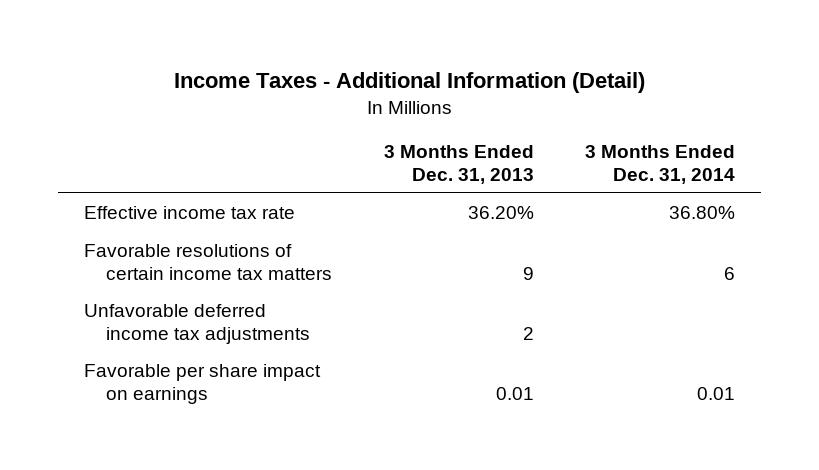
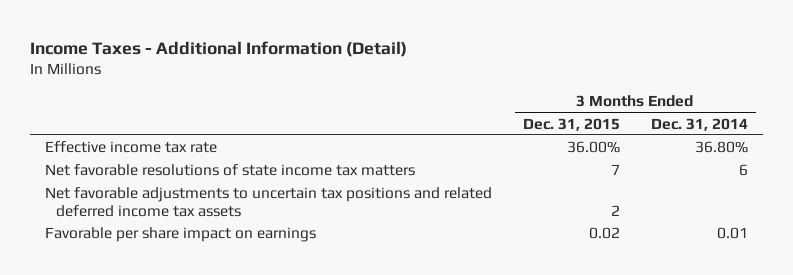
[383,145,534,184] 3 Months Ended Dec. 31, 2013 -> none
none -> [523,117,621,131] Dec. 31, 2015
[84,304,311,344] Unfavorable deferred income tax adjustments -> none
[84,244,333,280] Favorable resolutions of certain income tax matters -> [45,164,416,177] Net favorable resolutions of state income tax matters
none -> [45,187,493,218] Net favorable adjustments to uncertain tax positions and related deferred income tax assets

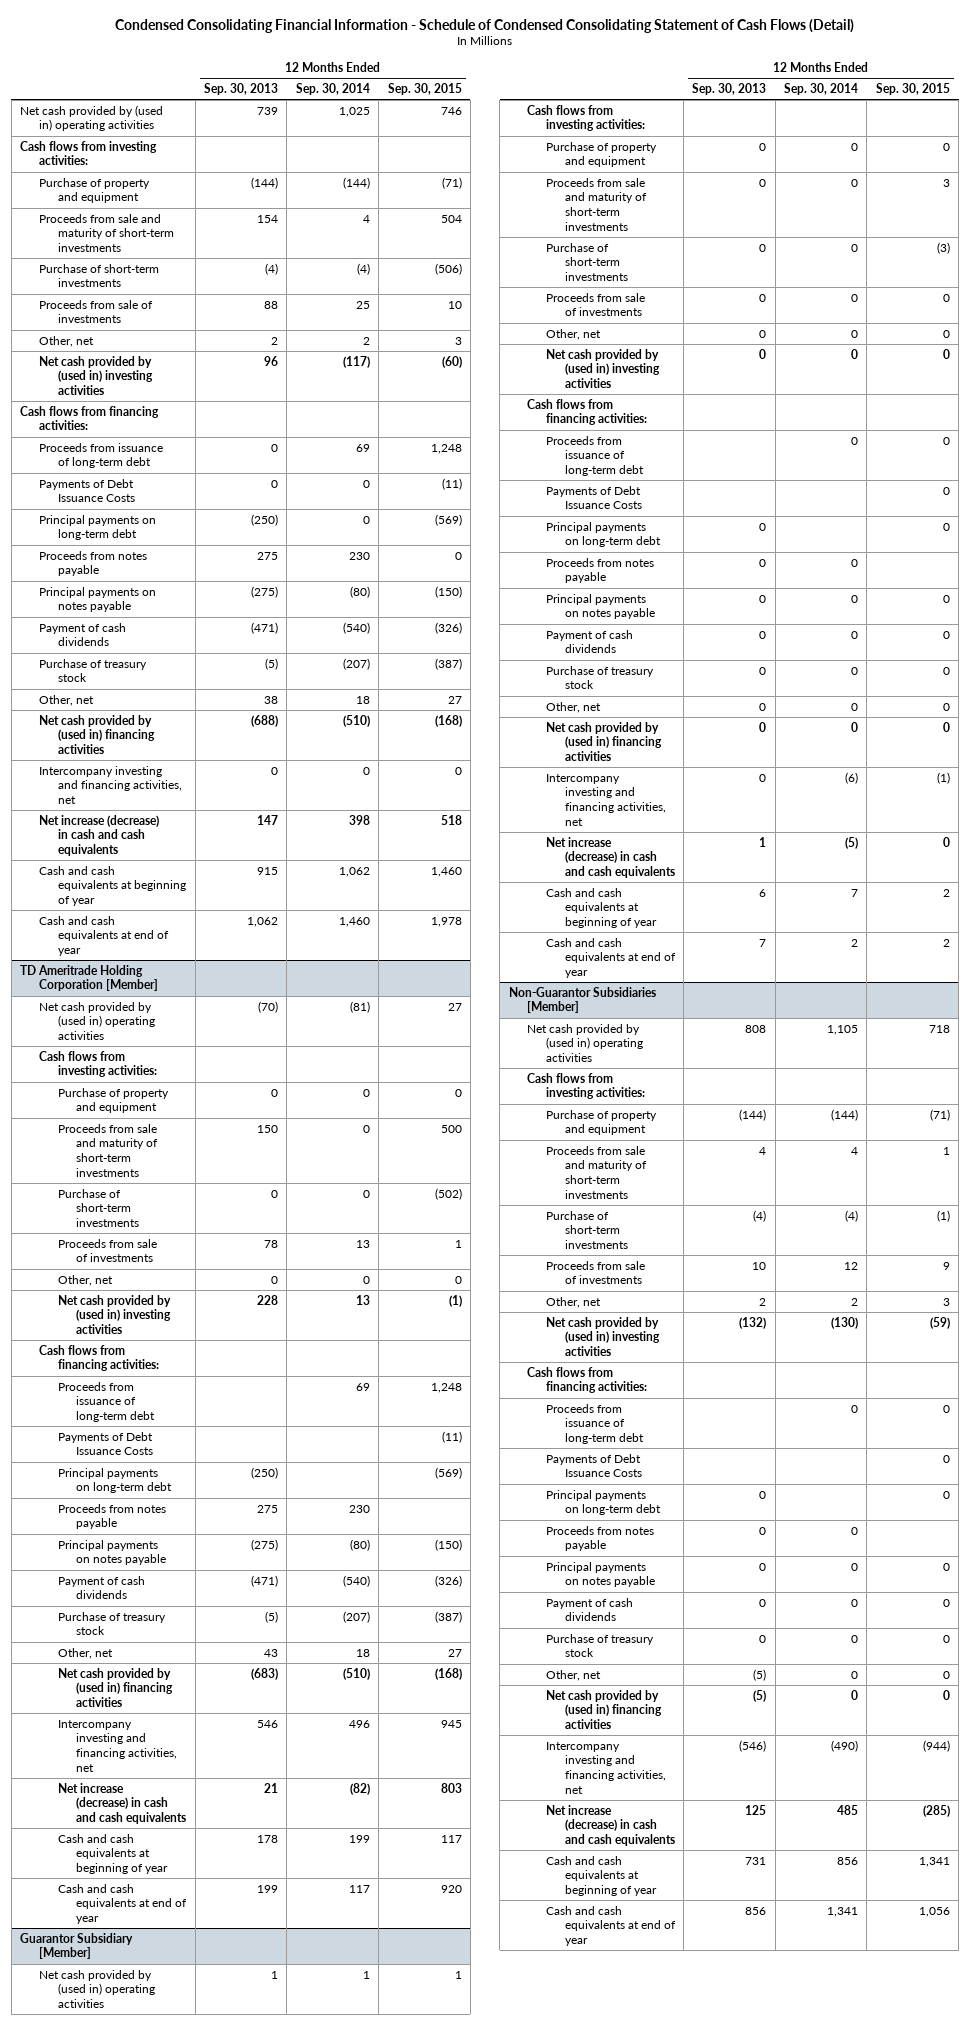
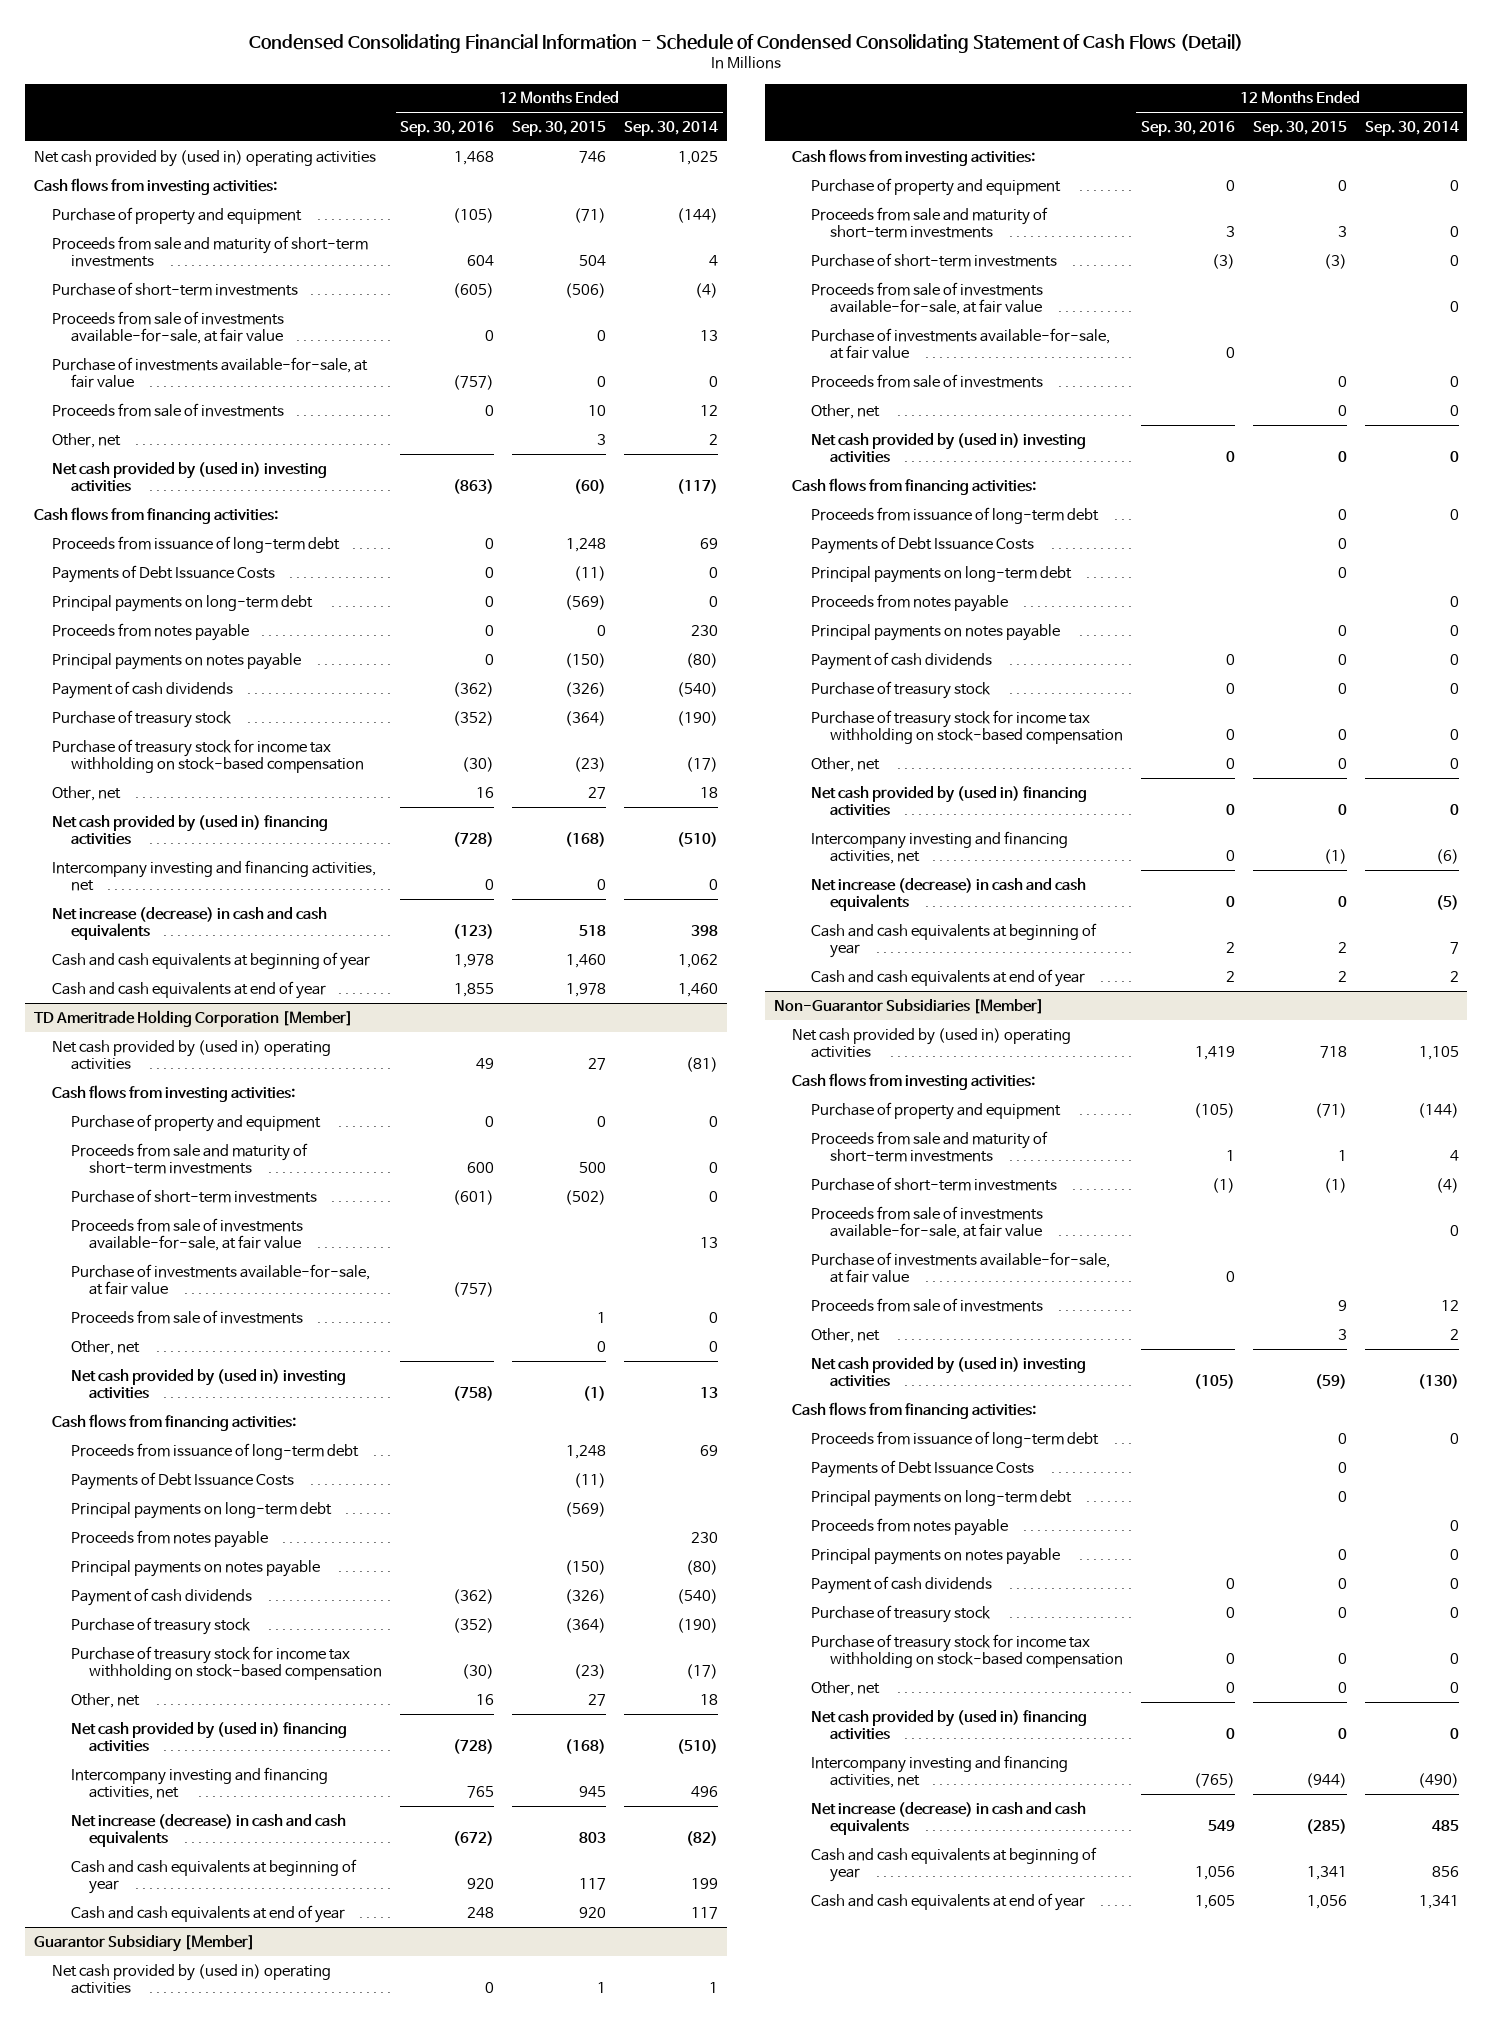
[204,82,279,95] Sep. 30, 2013 -> none
none -> [400,120,495,136] Sep. 30, 2016
none -> [52,310,285,345] Proceeds from sale of investments available-for-sale, at fair value
none -> [52,356,369,389] Purchase of investments available-for-sale, at fair value
[355,300,370,309] 25 -> [700,404,719,416] 12
[342,657,370,670] (207) -> [677,710,719,726] (190)
[434,657,462,670] (387) -> [565,710,607,726] (364)
none -> [52,738,364,774] Purchase of treasury stock for income tax withholding on stock-based compensation
none -> [70,1217,303,1252] Proceeds from sale of investments available-for-sale, at fair value
none -> [70,1263,370,1296] Purchase of investments available-for-sale, at fair value
[355,1239,370,1248] 13 -> [709,1311,719,1323] 0
[342,1610,370,1623] (207) -> [677,1617,719,1633] (190)
[434,1610,462,1623] (387) -> [565,1617,607,1633] (364)
none -> [70,1645,383,1681] Purchase of treasury stock for income tax withholding on stock-based compensation
none -> [811,281,1044,316] Proceeds from sale of investments available-for-sale, at fair value
none -> [811,327,1111,360] Purchase of investments available-for-sale, at fair value
none -> [811,709,1123,745] Purchase of treasury stock for income tax withholding on stock-based compensation
none -> [811,1205,1044,1240] Proceeds from sale of investments available-for-sale, at fair value
none -> [811,1251,1111,1284] Purchase of investments available-for-sale, at fair value
none -> [811,1633,1123,1669] Purchase of treasury stock for income tax withholding on stock-based compensation

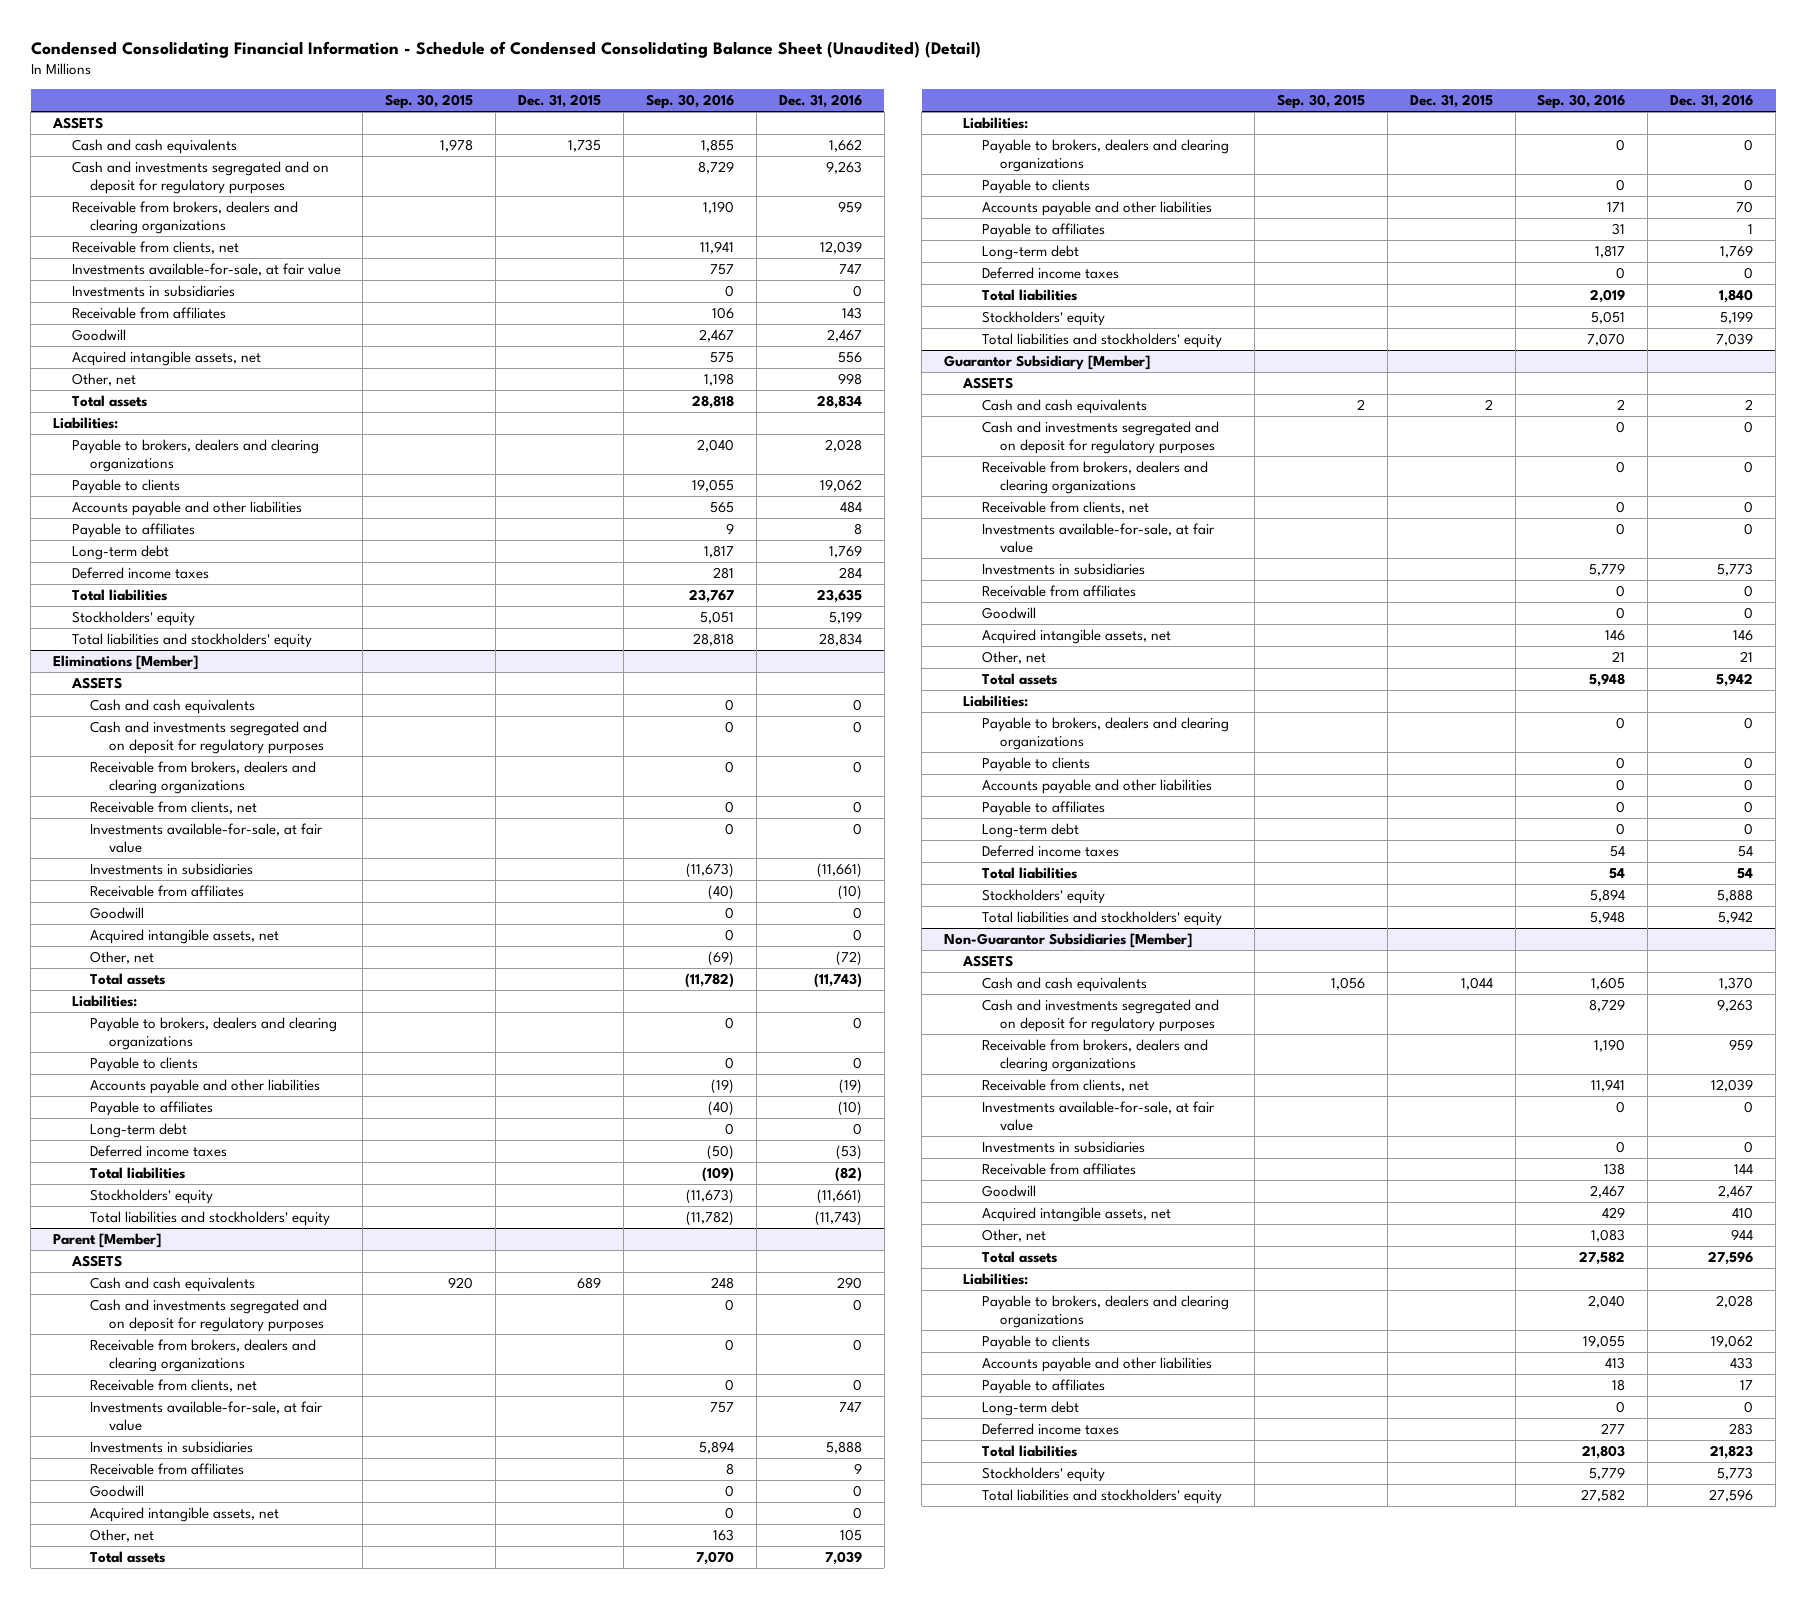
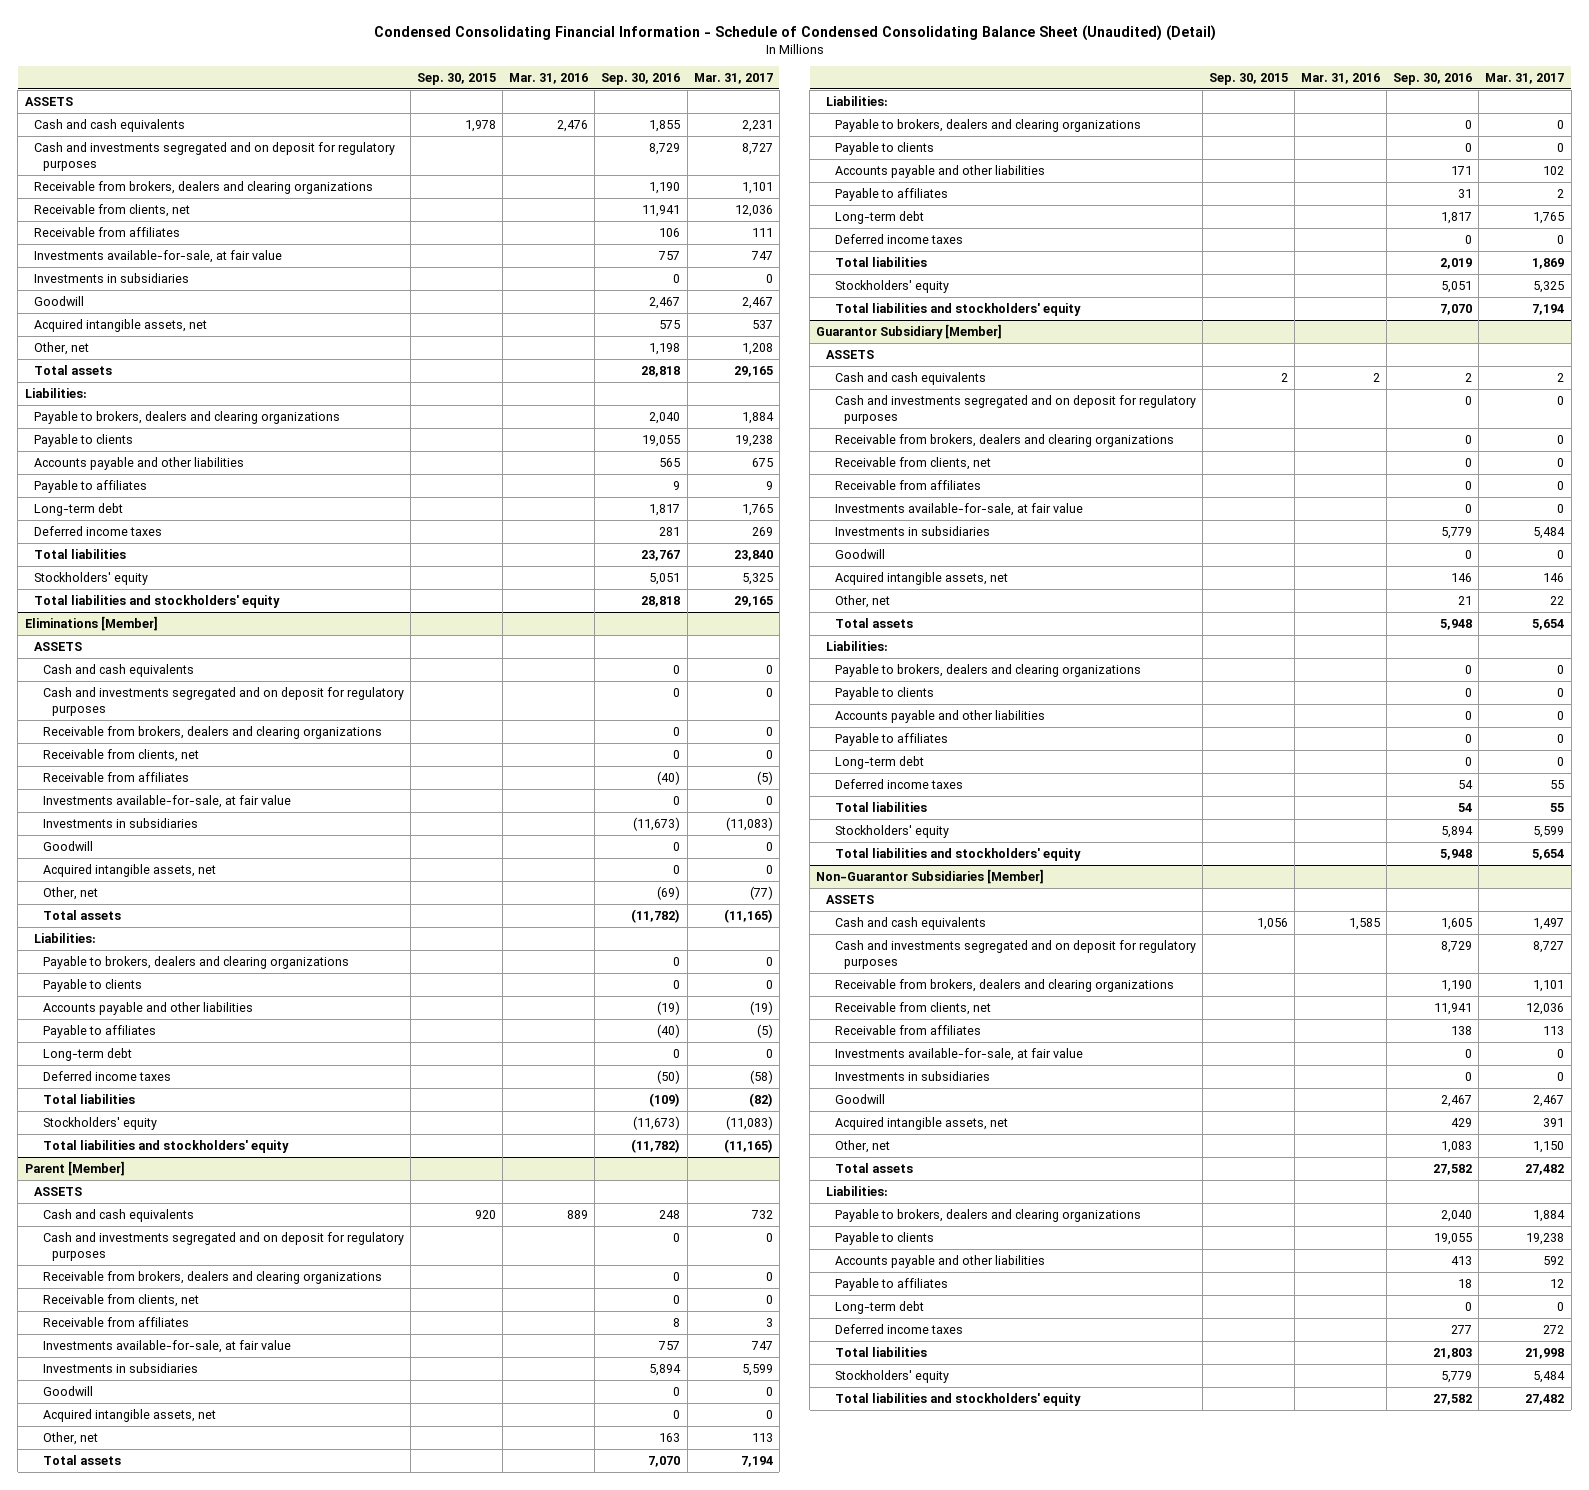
[518,94,602,109] Dec. 31, 2015 -> none
[778,94,862,109] Dec. 31, 2016 -> none
none -> [509,72,589,84] Mar. 31, 2016
none -> [693,72,773,84] Mar. 31, 2017
[71,306,226,319] Receivable from affiliates -> [33,226,180,237] Receivable from affiliates
[90,884,245,897] Receivable from affiliates -> [43,771,190,782] Receivable from affiliates
[90,1462,245,1475] Receivable from affiliates -> [43,1316,190,1327] Receivable from affiliates
[981,584,1136,597] Receivable from affiliates -> [834,479,981,490] Receivable from affiliates
[981,1162,1136,1175] Receivable from affiliates -> [834,1024,981,1035] Receivable from affiliates

